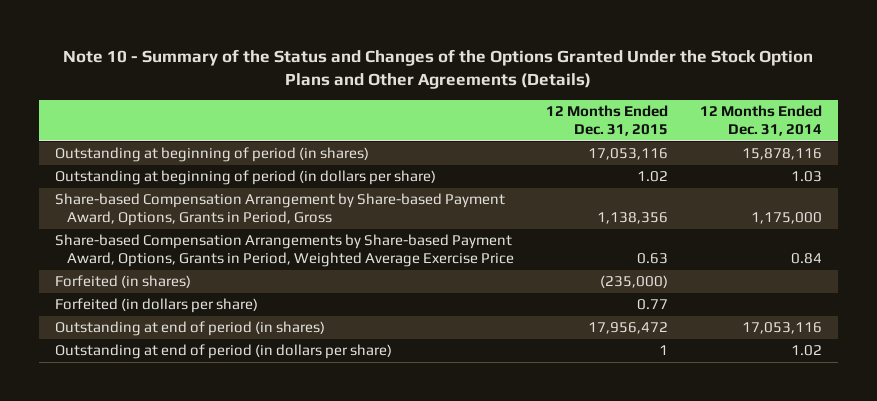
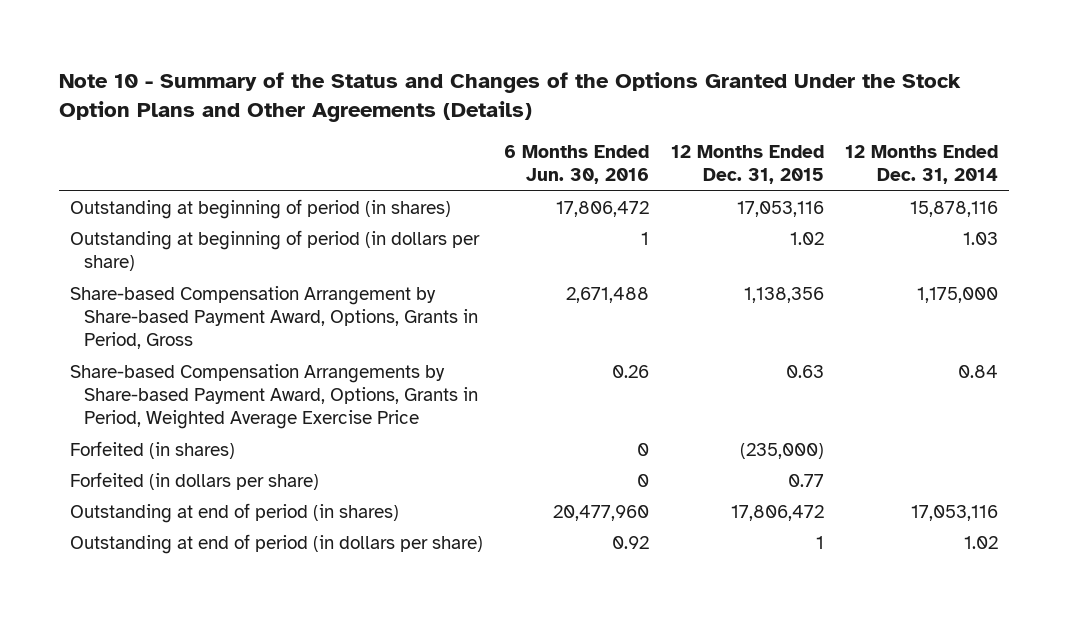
none -> [504,145,650,185] 6 Months Ended Jun. 30, 2016
[587,322,668,335] 17,956,472 -> [730,505,824,522] 17,806,472

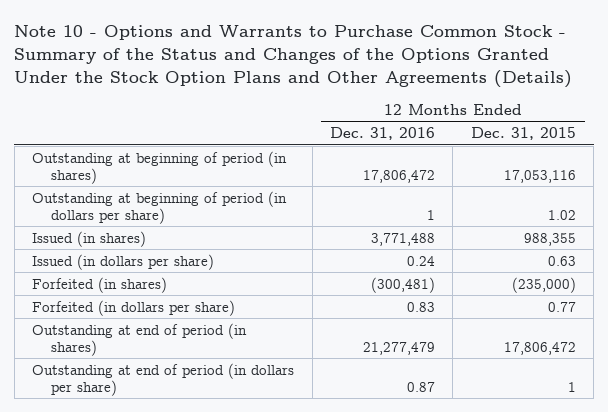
[59,72,962,123] Note 10 - Summary of the Status and Changes of the Options Granted Under the Stock Option Plans and Other Agreements (Details) -> [14,25,573,89] Note 10 - Options and Warrants to Purchase Common Stock - Summary of the Status and Changes of the Options Granted Under the Stock Option Plans and Other Agreements (Details)
[504,145,650,185] 6 Months Ended Jun. 30, 2016 -> none
[845,145,999,185] 12 Months Ended Dec. 31, 2014 -> none
none -> [330,127,436,141] Dec. 31, 2016
[70,286,478,350] Share-based Compensation Arrangement by Share-based Payment Award, Options, Grants in Period, Gross -> none
none -> [32,230,147,247] Issued (in shares)
[70,364,478,430] Share-based Compensation Arrangements by Share-based Payment Award, Options, Grants in Period, Weighted Average Exercise Price -> [32,253,215,270] Issued (in dollars per share)

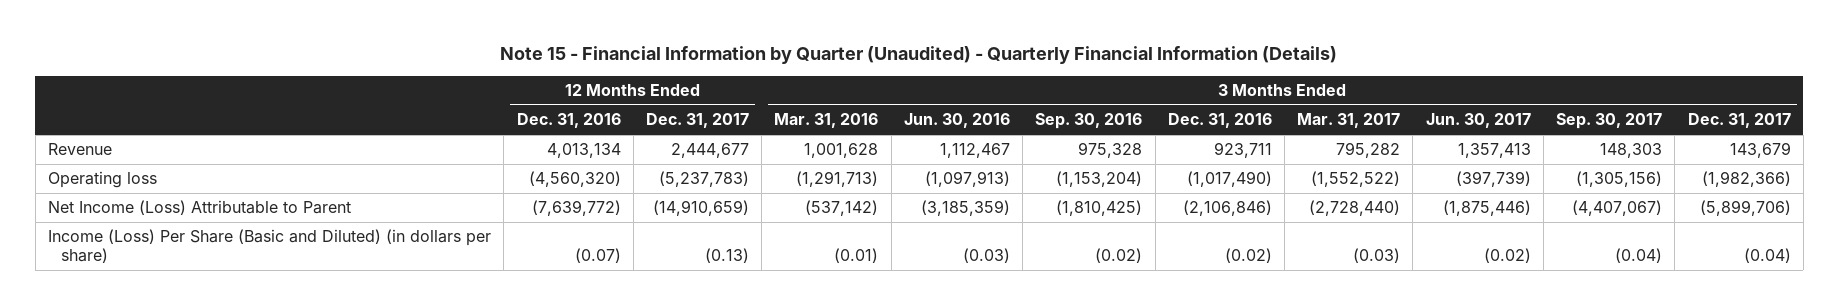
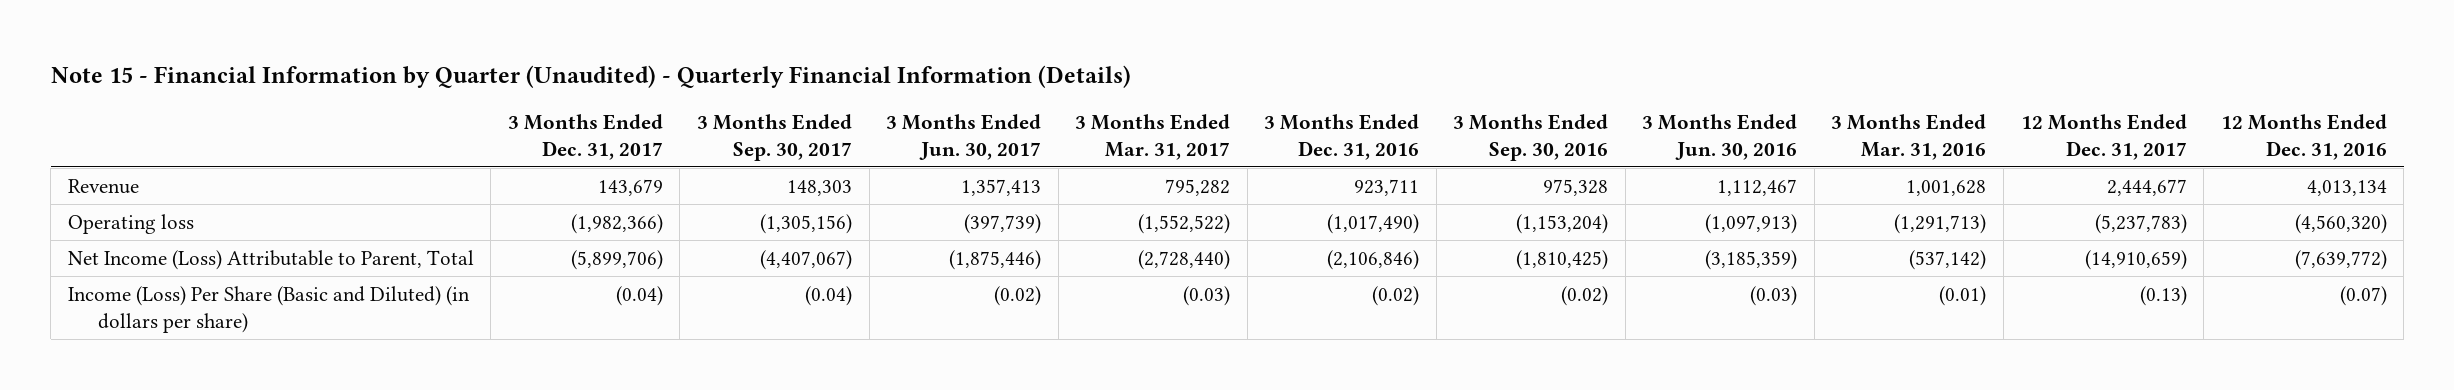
[48,200,352,216] Net Income (Loss) Attributable to Parent -> [67,249,474,270] Net Income (Loss) Attributable to Parent, Total

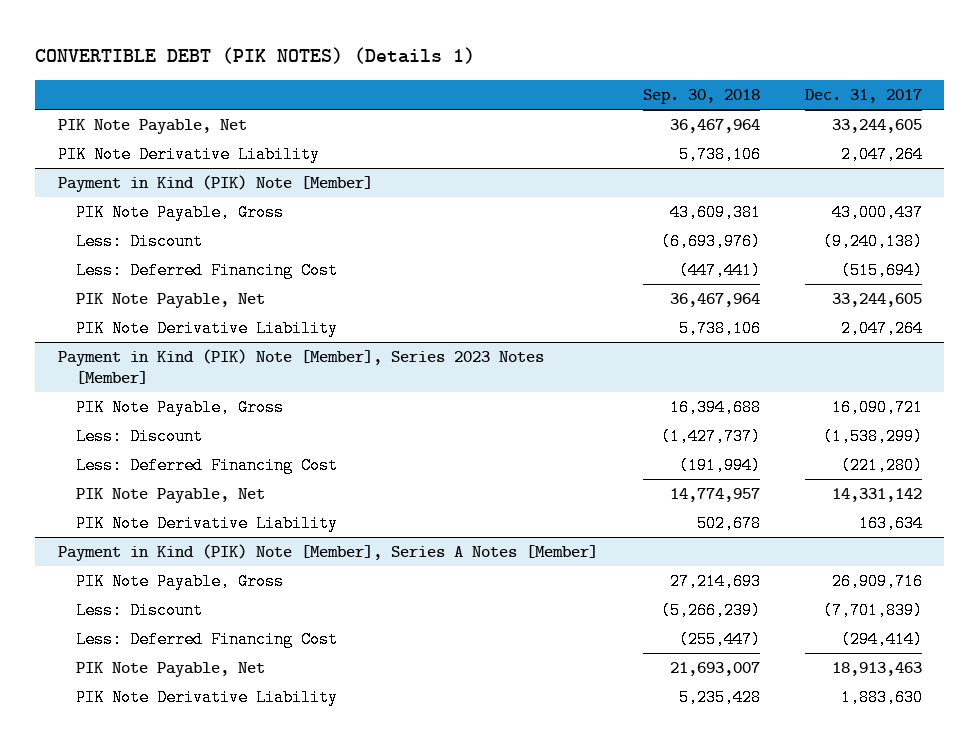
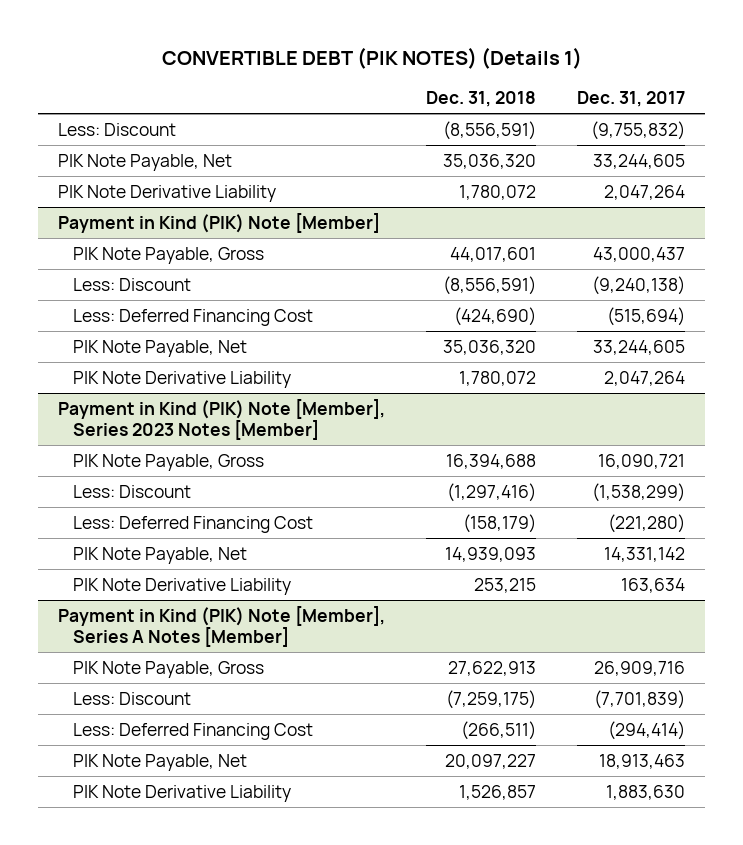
[642,89,760,105] Sep. 30, 2018 -> none
none -> [426,91,537,108] Dec. 31, 2018
none -> [58,122,177,136] Less: Discount

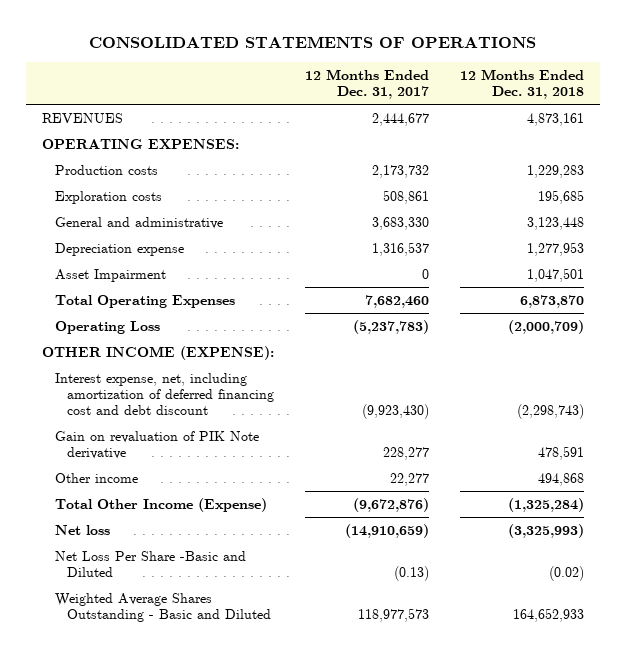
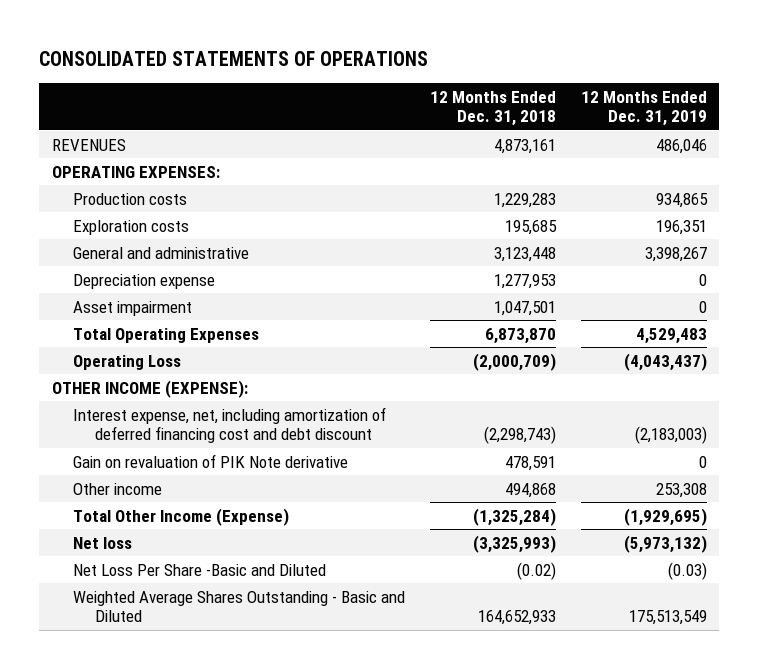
[305,68,430,100] 12 Months Ended Dec. 31, 2017 -> none
none -> [580,90,707,127] 12 Months Ended Dec. 31, 2019
[54,268,166,282] Asset Impairment -> [73,300,193,316] Asset impairment

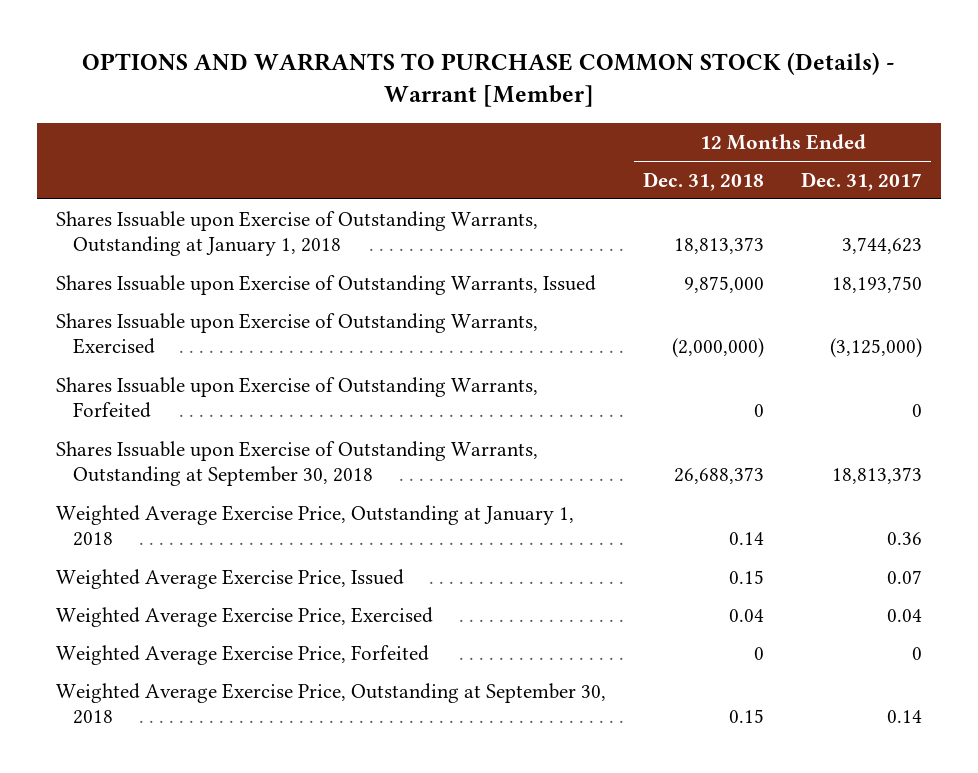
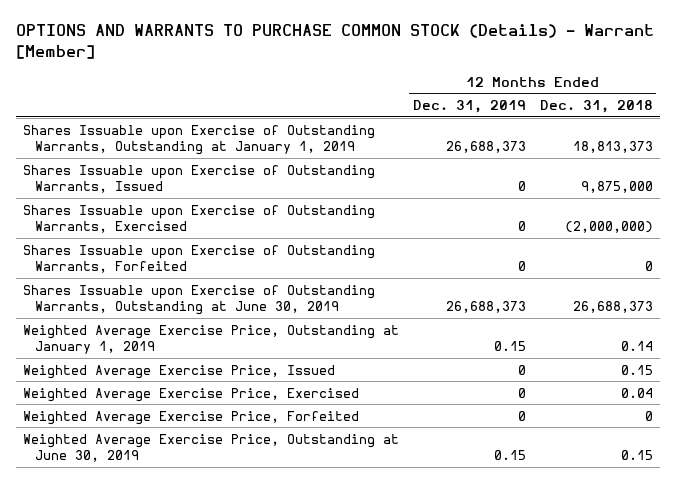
[801,171,923,191] Dec. 31, 2017 -> none
none -> [412,100,526,114] Dec. 31, 2019
[55,210,538,257] Shares Issuable upon Exercise of Outstanding Warrants, Outstanding at January 1, 2018 -> [22,124,375,156] Shares Issuable upon Exercise of Outstanding Warrants, Outstanding at January 1, 2019
[55,440,538,487] Shares Issuable upon Exercise of Outstanding Warrants, Outstanding at September 30, 2018 -> [22,284,375,316] Shares Issuable upon Exercise of Outstanding Warrants, Outstanding at June 30, 2019
[55,504,574,547] Weighted Average Exercise Price, Outstanding at January 1, 2018 -> [22,324,399,355] Weighted Average Exercise Price, Outstanding at January 1, 2019
[55,682,606,725] Weighted Average Exercise Price, Outstanding at September 30, 2018 -> [22,433,399,463] Weighted Average Exercise Price, Outstanding at June 30, 2019

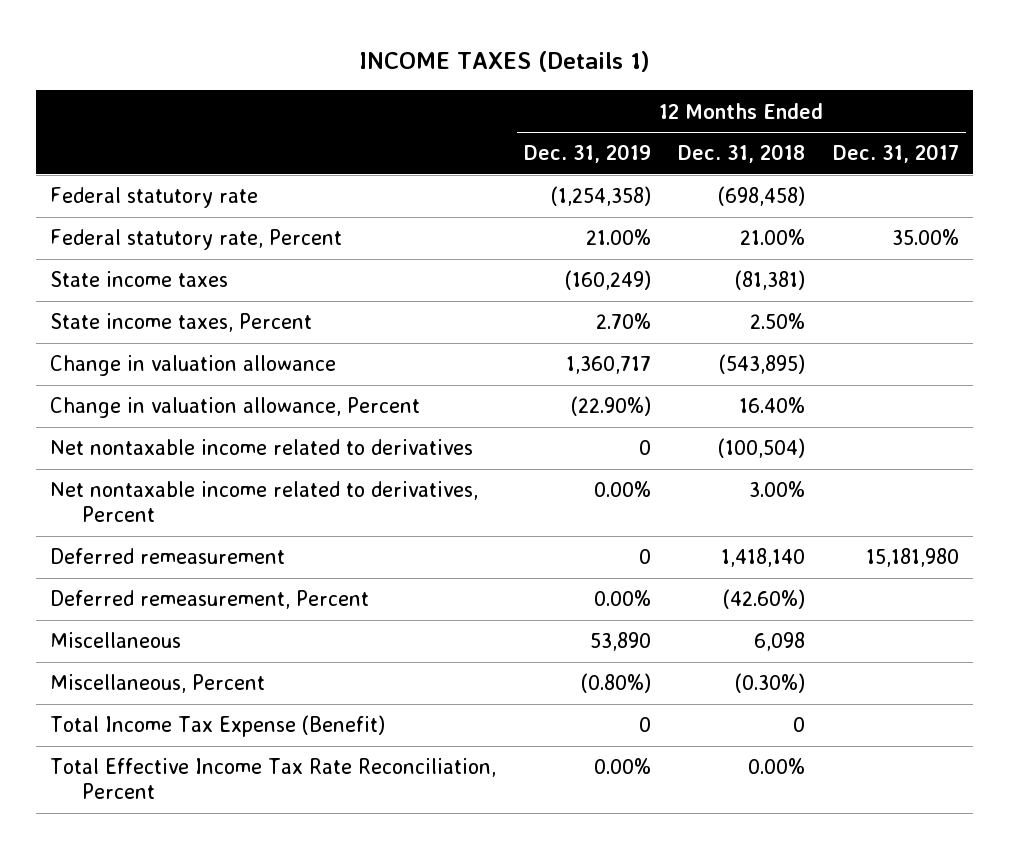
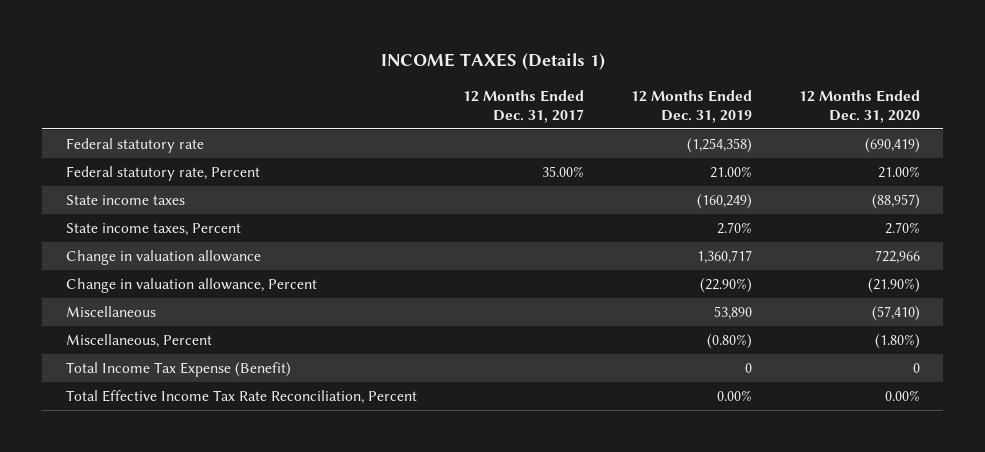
[678,144,806,164] Dec. 31, 2018 -> none
none -> [798,89,920,124] 12 Months Ended Dec. 31, 2020
[49,439,473,456] Net nontaxable income related to derivatives -> none
[49,481,478,523] Net nontaxable income related to derivatives, Percent -> none
[49,548,285,565] Deferred remeasurement -> none
[49,590,369,610] Deferred remeasurement, Percent -> none

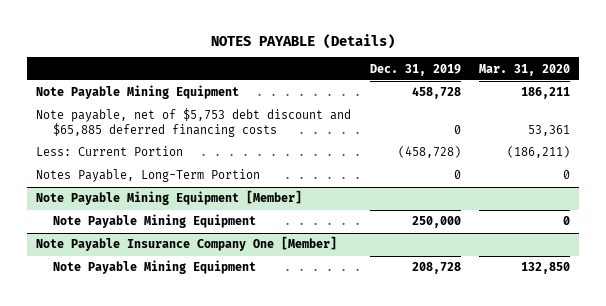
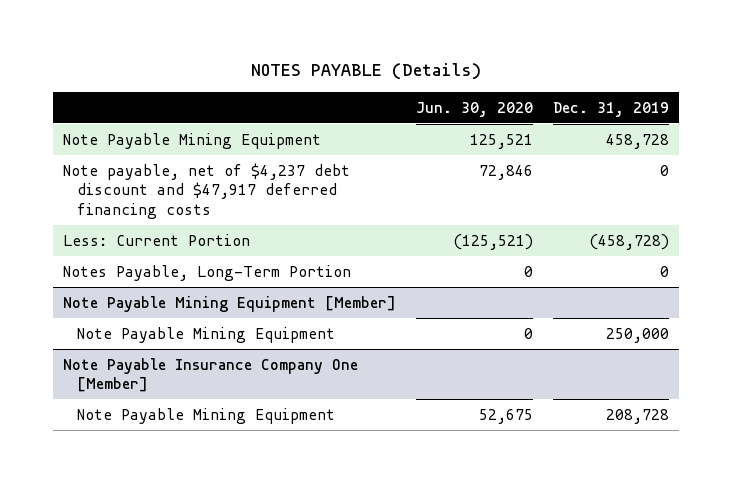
[478,63,570,76] Mar. 31, 2020 -> none
none -> [416,101,534,117] Jun. 30, 2020
[36,108,352,137] Note payable, net of $5,753 debt discount and $65,885 deferred financing costs -> [62,162,350,219] Note payable, net of $4,237 debt discount and $47,917 deferred financing costs

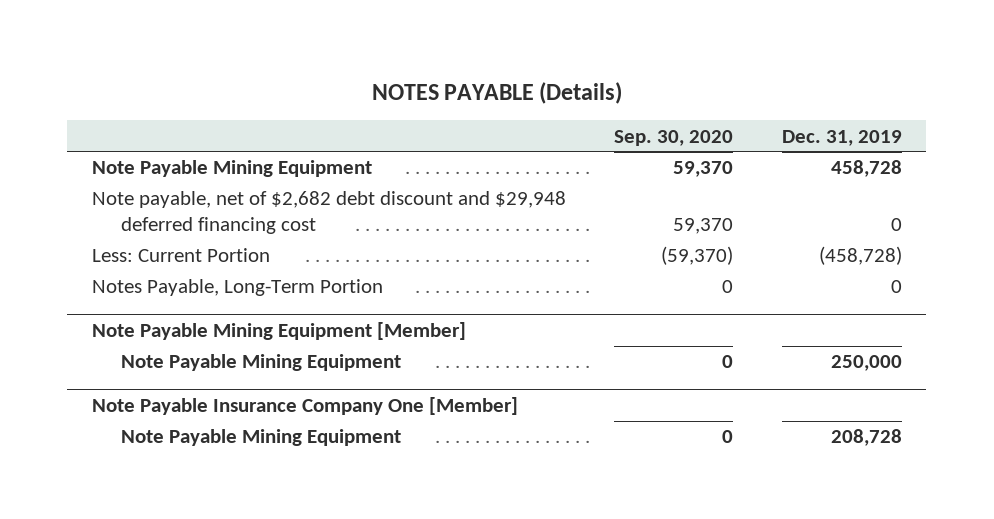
[416,101,534,117] Jun. 30, 2020 -> none
none -> [614,129,734,146] Sep. 30, 2020
[62,162,350,219] Note payable, net of $4,237 debt discount and $47,917 deferred financing costs -> [91,191,566,234] Note payable, net of $2,682 debt discount and $29,948 deferred financing cost

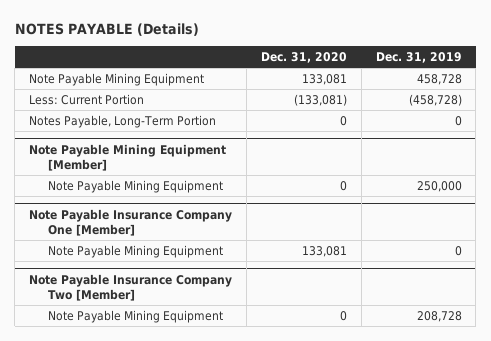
[614,129,734,146] Sep. 30, 2020 -> none
none -> [260,52,347,64] Dec. 31, 2020
[91,191,566,234] Note payable, net of $2,682 debt discount and $29,948 deferred financing cost -> none
none -> [48,244,224,258] Note Payable Mining Equipment
none -> [29,273,233,301] Note Payable Insurance Company Two [Member]

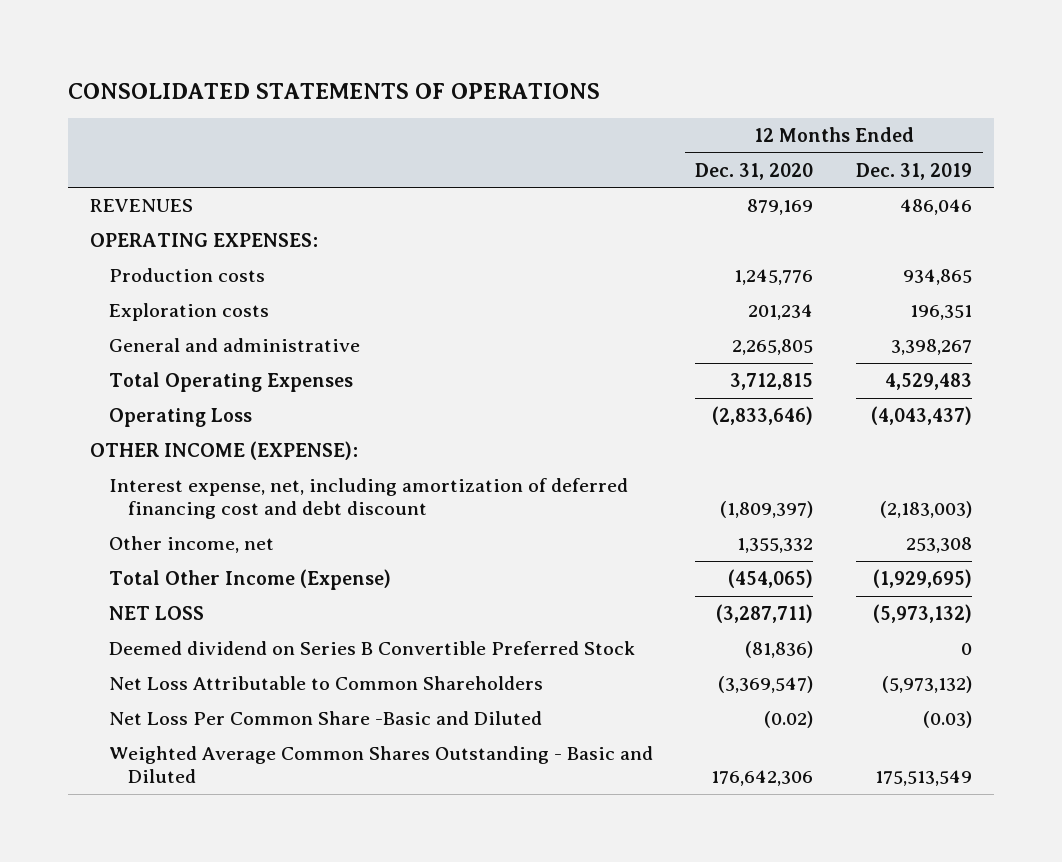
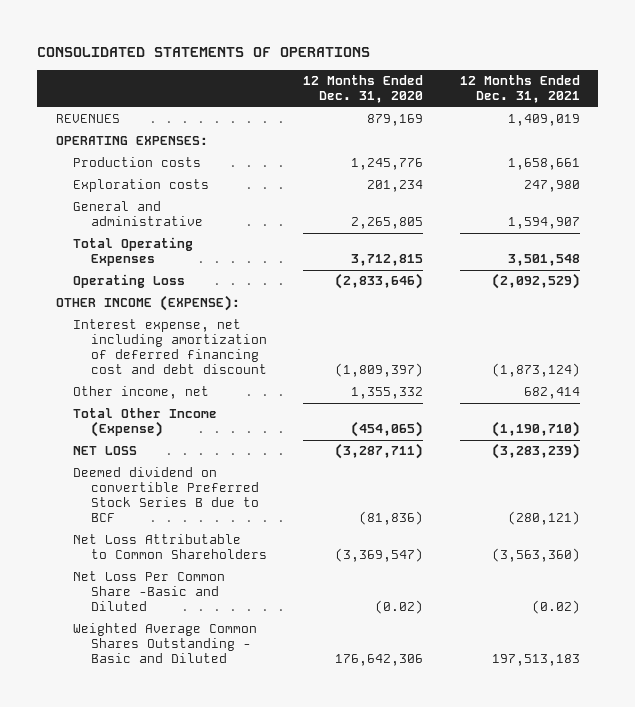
[856,162,973,180] Dec. 31, 2019 -> none
none -> [459,75,580,104] 12 Months Ended Dec. 31, 2021
[108,478,628,520] Interest expense, net, including amortization of deferred financing cost and debt discount -> [73,319,267,375] Interest expense, net including amortization of deferred financing cost and debt discount
[108,641,635,656] Deemed dividend on Series B Convertible Preferred Stock -> [73,467,259,523] Deemed dividend on convertible Preferred Stock Series B due to BCF

